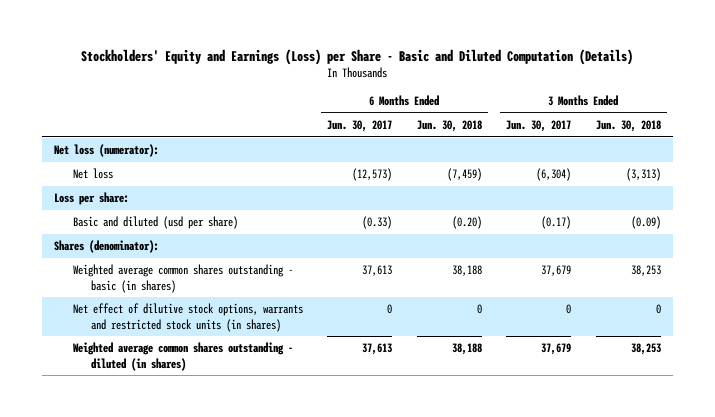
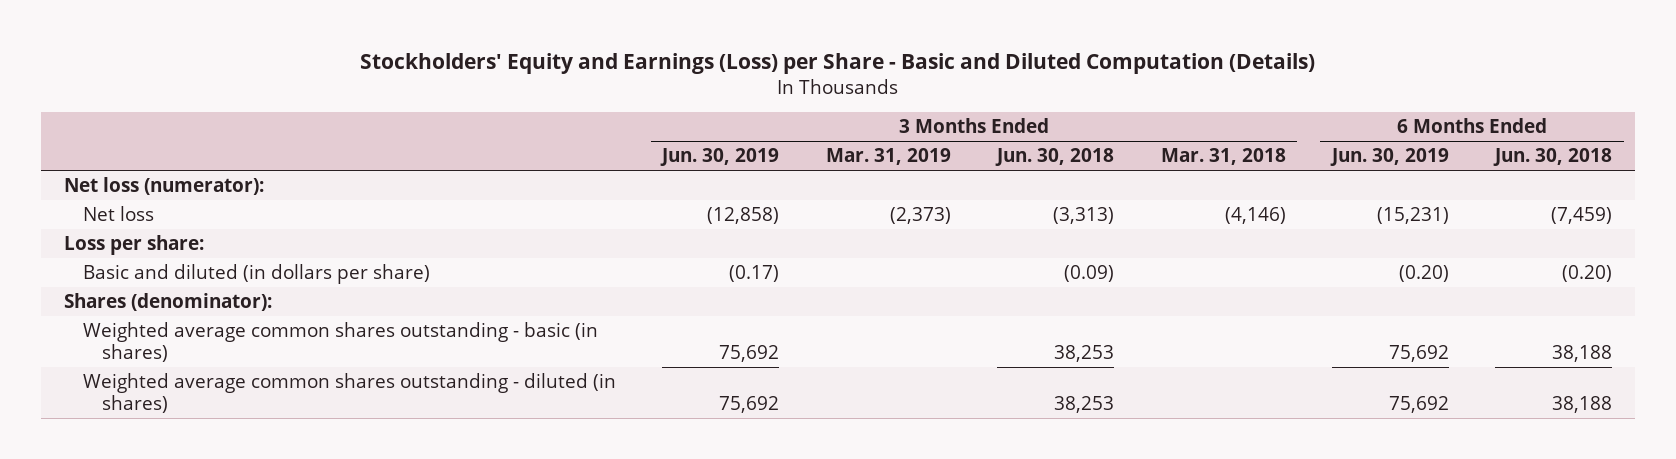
[327,119,393,132] Jun. 30, 2017 -> none
[506,119,572,132] Jun. 30, 2017 -> none
none -> [660,148,780,167] Jun. 30, 2019
none -> [825,148,951,166] Mar. 31, 2019
none -> [1160,148,1286,166] Mar. 31, 2018
none -> [1329,148,1449,167] Jun. 30, 2019
[72,216,238,230] Basic and diluted (usd per share) -> [82,263,430,284] Basic and diluted (in dollars per share)
[72,303,303,332] Net effect of dilutive stock options, warrants and restricted stock units (in shares) -> none

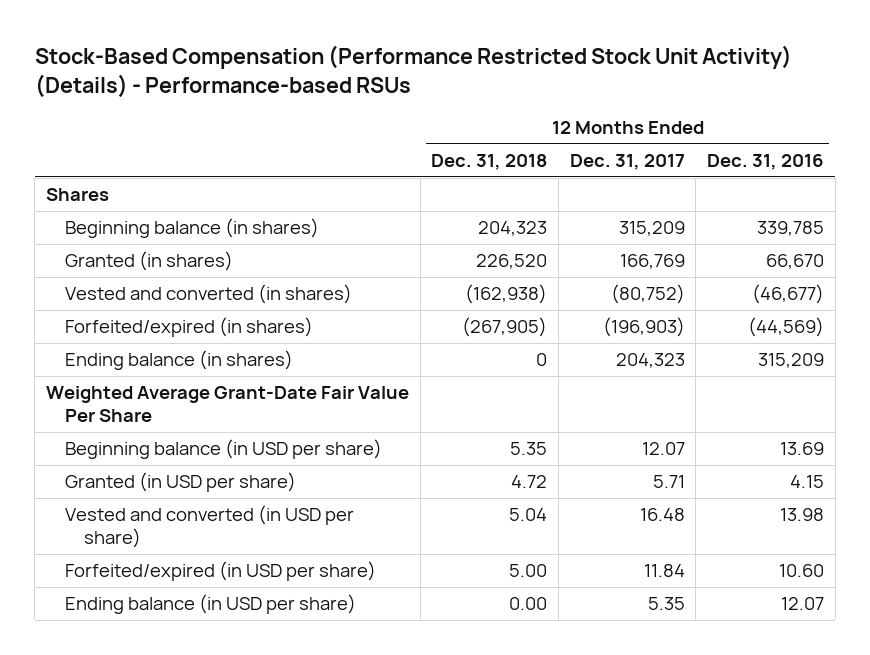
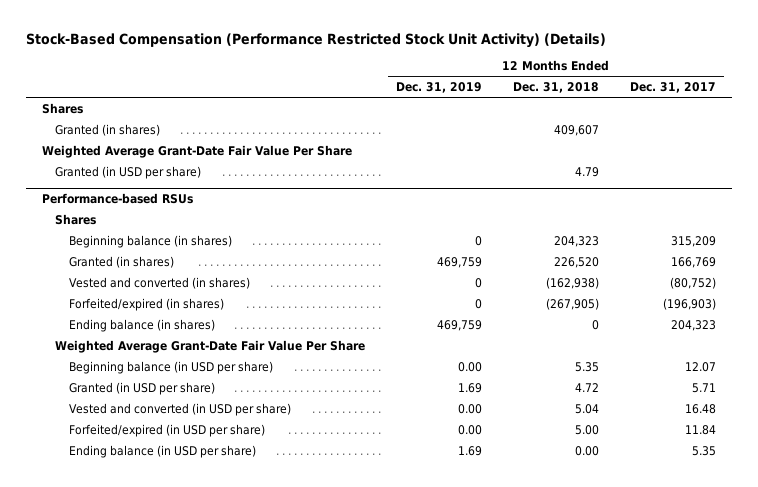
[34,44,792,98] Stock-Based Compensation (Performance Restricted Stock Unit Activity) (Details) - Performance-based RSUs -> [26,33,607,49] Stock-Based Compensation (Performance Restricted Stock Unit Activity) (Details)
[706,154,824,171] Dec. 31, 2016 -> none
none -> [396,82,483,94] Dec. 31, 2019
none -> [55,123,161,136] Granted (in shares)
none -> [41,144,352,158] Weighted Average Grant-Date Fair Value Per Share
none -> [55,165,202,179] Granted (in USD per share)
none -> [41,193,193,205] Performance-based RSUs
none -> [55,213,97,225] Shares

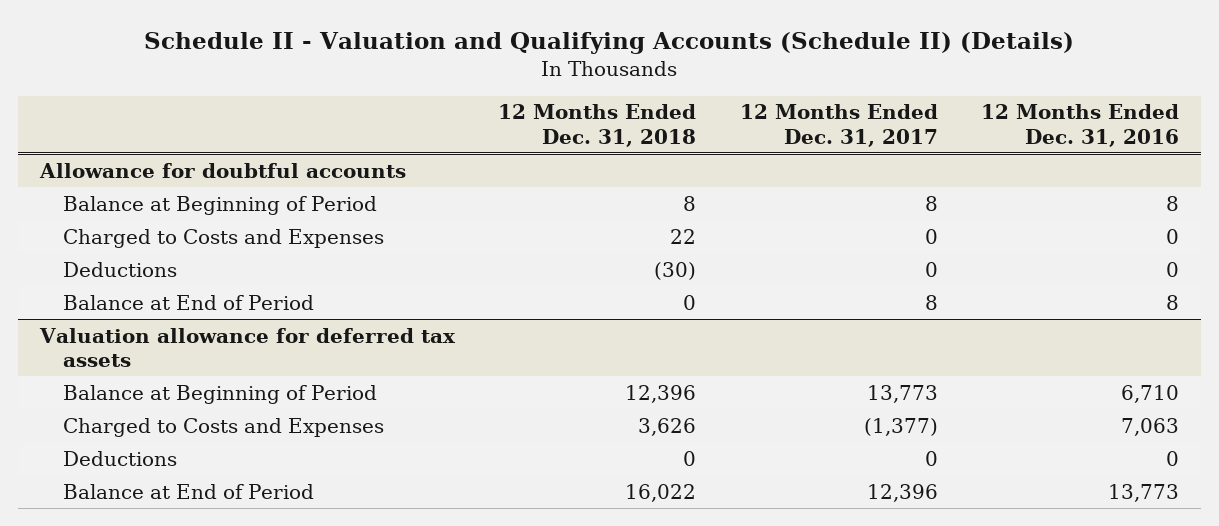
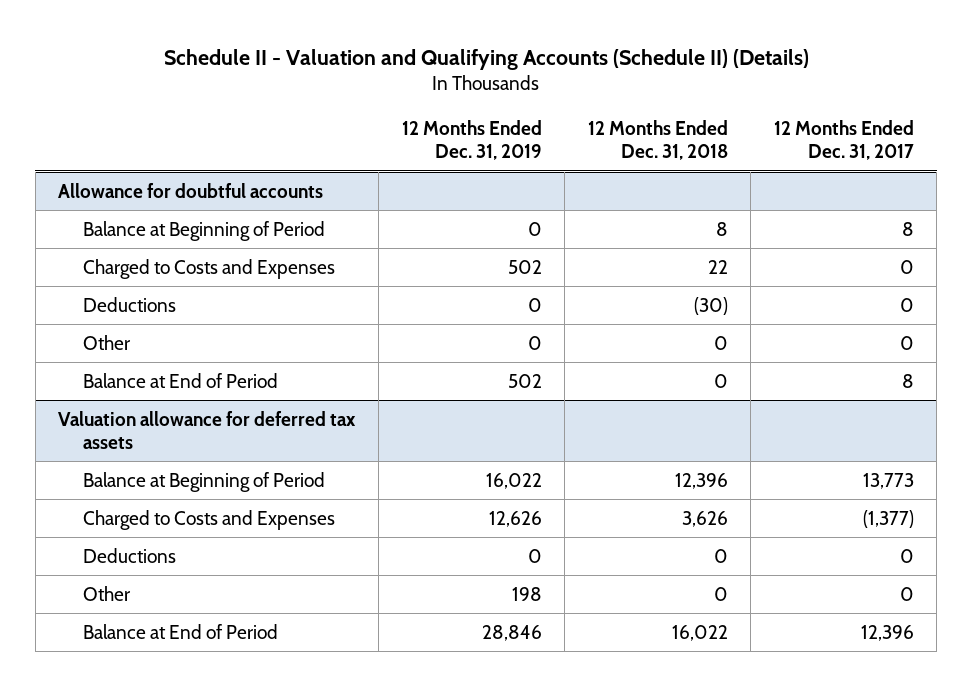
[981,104,1180,147] 12 Months Ended Dec. 31, 2016 -> none
none -> [401,119,542,161] 12 Months Ended Dec. 31, 2019
none -> [82,334,131,350] Other
none -> [82,585,131,601] Other

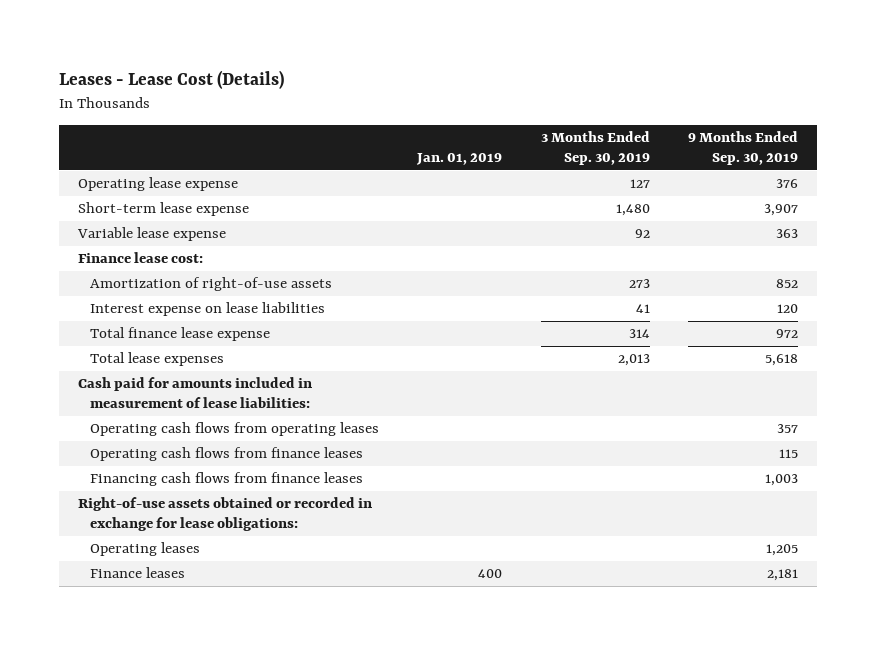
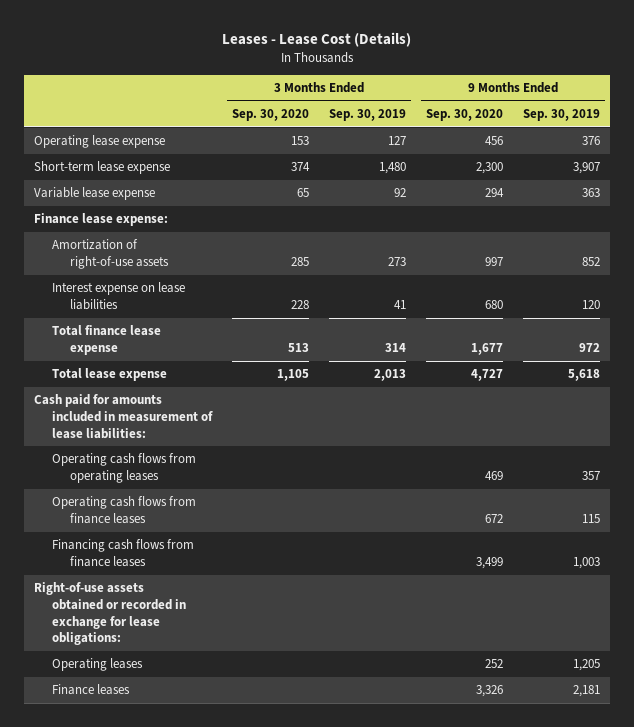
[416,153,503,166] Jan. 01, 2019 -> none
none -> [231,109,309,122] Sep. 30, 2020
none -> [426,109,504,122] Sep. 30, 2020
[77,252,203,264] Finance lease cost: -> [33,213,168,227] Finance lease expense:
[89,352,224,367] Total lease expenses -> [51,368,167,382] Total lease expense

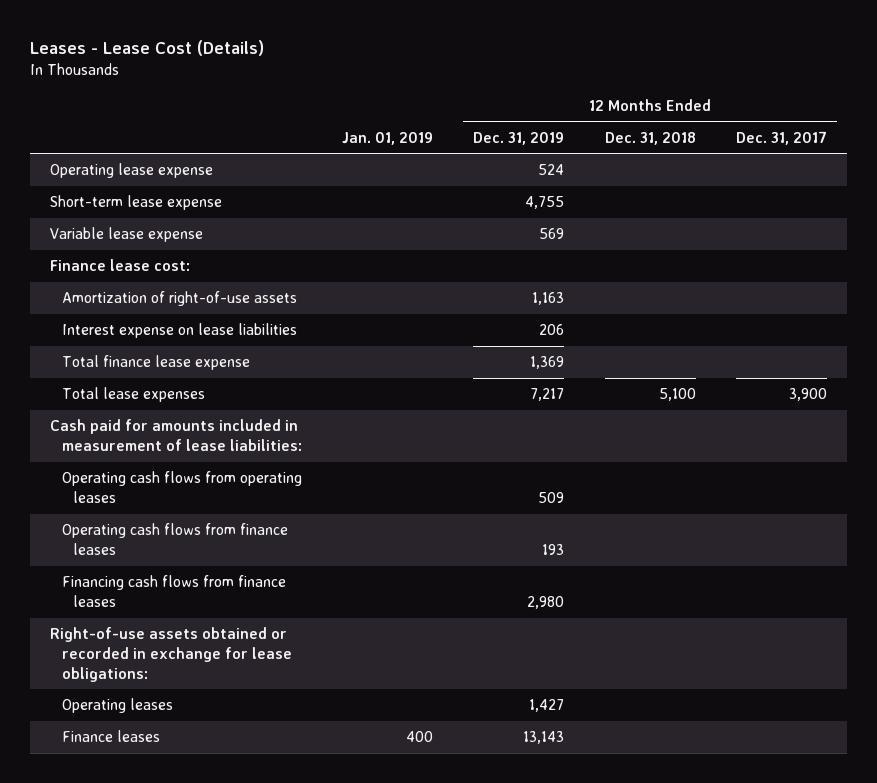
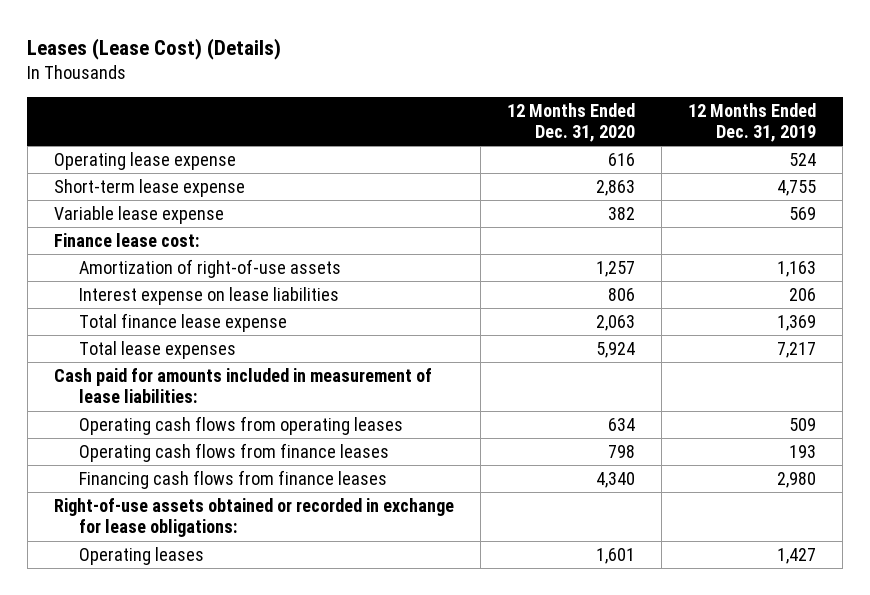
[30,39,265,56] Leases - Lease Cost (Details) -> [27,37,282,60] Leases (Lease Cost) (Details)
[341,131,433,145] Jan. 01, 2019 -> none
[604,131,696,145] Dec. 31, 2018 -> none
[735,130,827,145] Dec. 31, 2017 -> none
none -> [507,102,636,143] 12 Months Ended Dec. 31, 2020
[61,730,160,743] Finance leases -> none

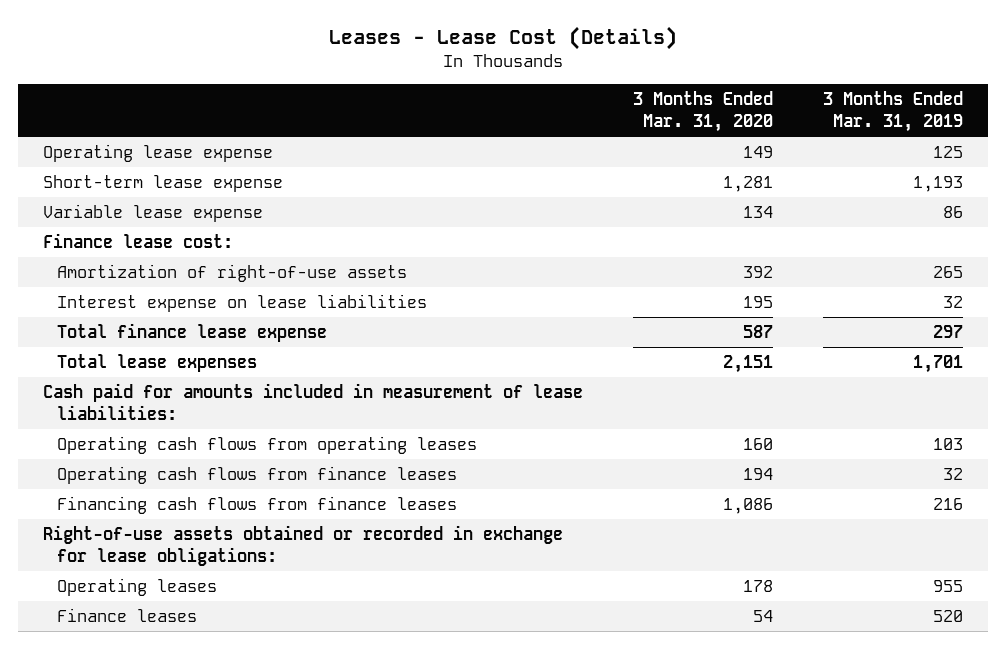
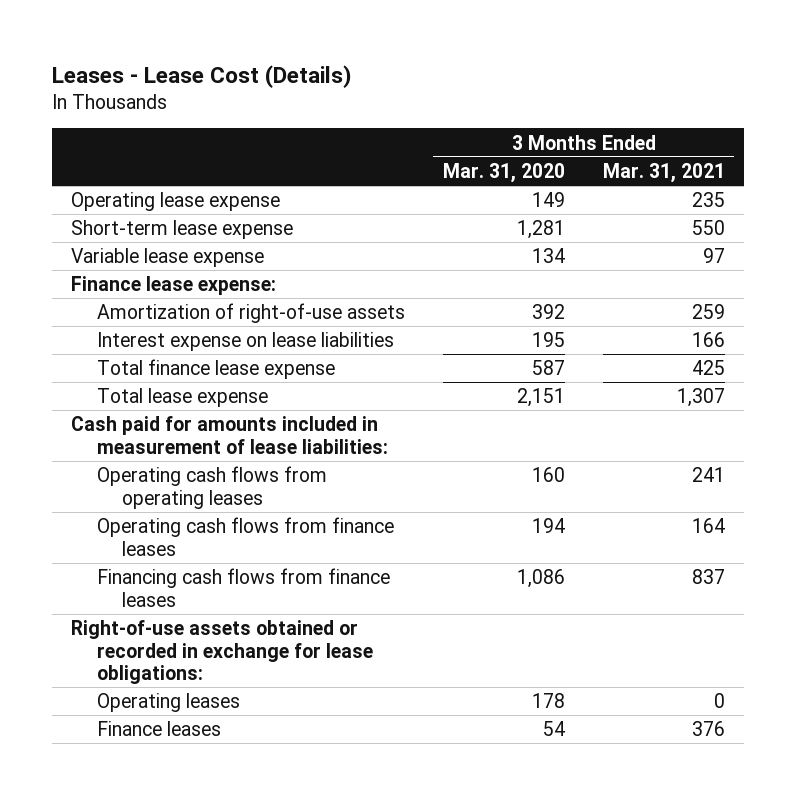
[823,91,964,133] 3 Months Ended Mar. 31, 2019 -> none
none -> [602,162,725,183] Mar. 31, 2021
[43,233,234,249] Finance lease cost: -> [71,276,277,296] Finance lease expense:
[57,354,258,373] Total lease expenses -> [96,388,268,408] Total lease expense

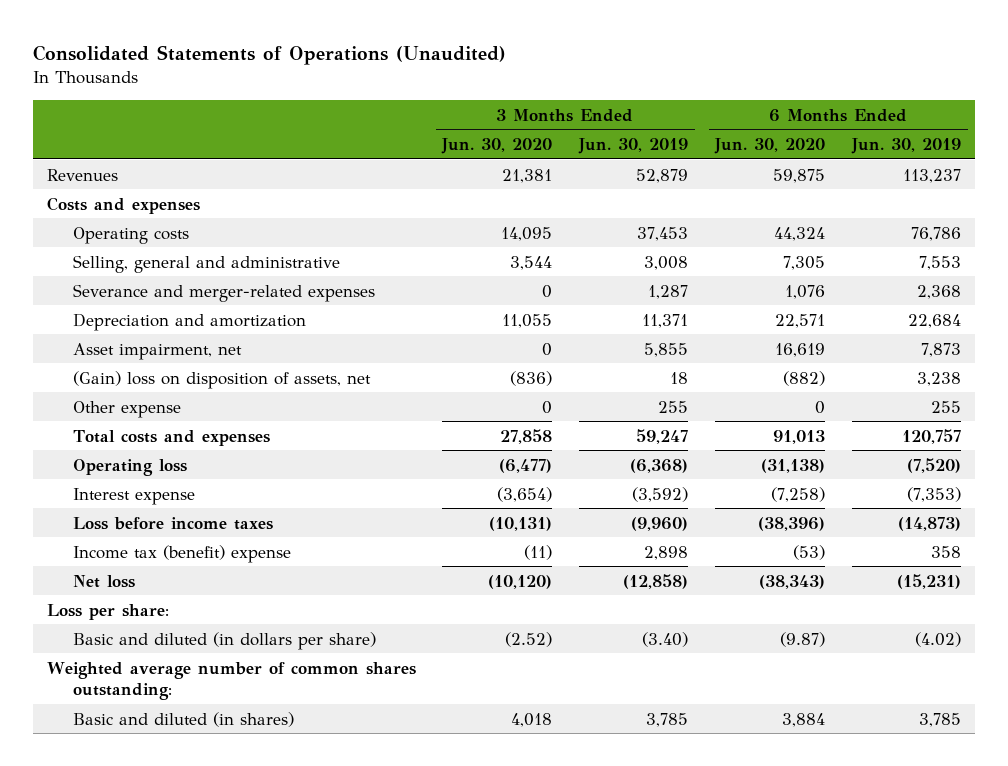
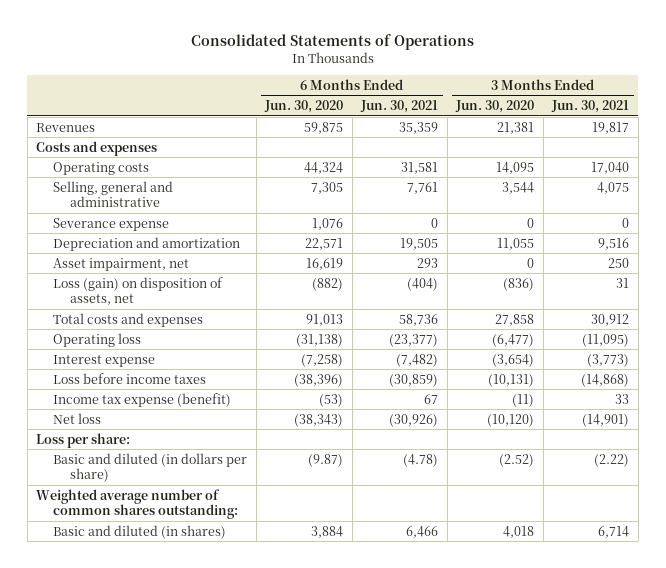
[33,44,507,65] Consolidated Statements of Operations (Unaudited) -> [190,34,474,51] Consolidated Statements of Operations
[578,138,689,155] Jun. 30, 2019 -> none
[851,138,962,155] Jun. 30, 2019 -> none
none -> [360,100,439,114] Jun. 30, 2021
none -> [551,100,630,114] Jun. 30, 2021
[72,283,375,302] Severance and merger-related expenses -> [53,217,170,231] Severance expense
[72,400,181,418] Other expense -> none
[72,370,371,389] (Gain) loss on disposition of assets, net -> [53,276,224,306] Loss (gain) on disposition of assets, net
[72,544,291,563] Income tax (benefit) expense -> [53,392,232,407] Income tax expense (benefit)

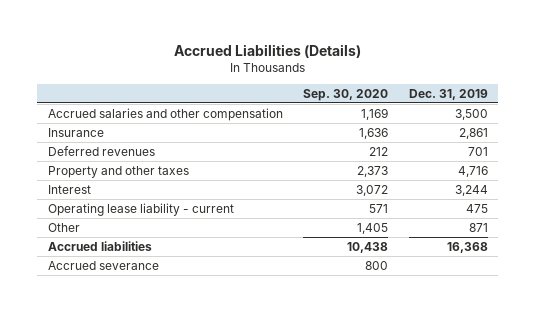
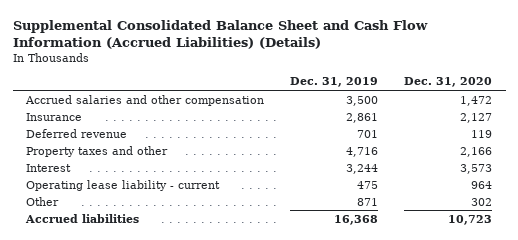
[173,44,361,59] Accrued Liabilities (Details) -> [12,19,428,49] Supplemental Consolidated Balance Sheet and Cash Flow Information (Accrued Liabilities) (Details)
[303,89,389,102] Sep. 30, 2020 -> none
none -> [404,77,493,88] Dec. 31, 2020
[47,145,155,156] Deferred revenues -> [25,128,127,138] Deferred revenue
[47,165,189,178] Property and other taxes -> [25,145,168,157] Property taxes and other
[47,260,159,270] Accrued severance -> none

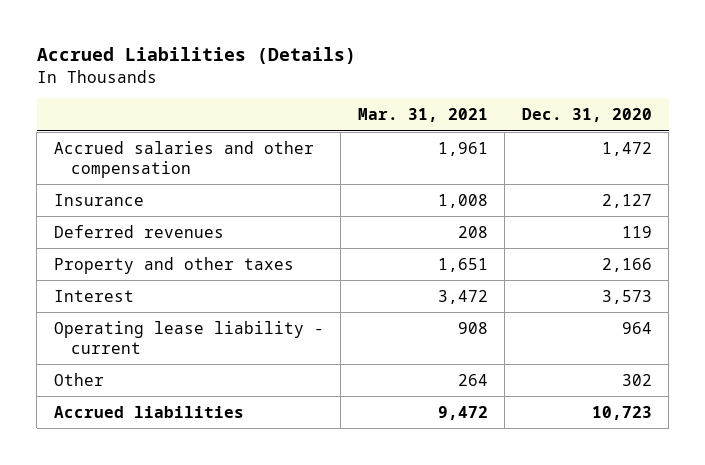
[12,19,428,49] Supplemental Consolidated Balance Sheet and Cash Flow Information (Accrued Liabilities) (Details) -> [36,47,356,65] Accrued Liabilities (Details)
[290,77,379,88] Dec. 31, 2019 -> none
none -> [357,108,488,123] Mar. 31, 2021
[25,128,127,138] Deferred revenue -> [53,224,224,238] Deferred revenues
[25,145,168,157] Property taxes and other -> [53,256,294,274] Property and other taxes

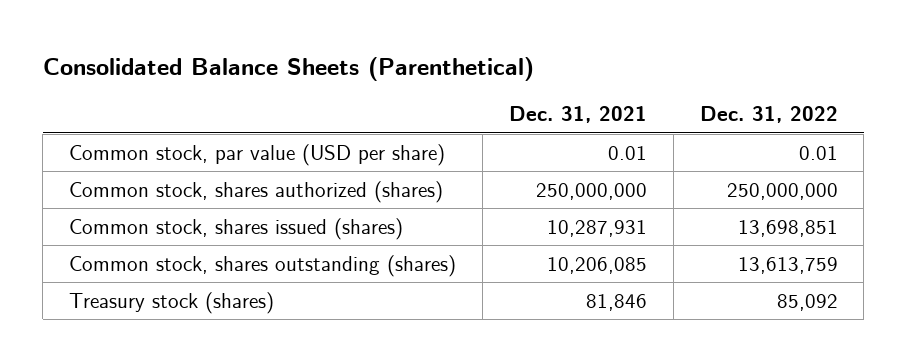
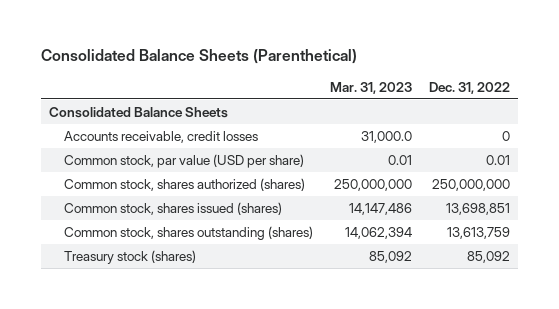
[508,106,647,124] Dec. 31, 2021 -> none
none -> [329,81,412,94] Mar. 31, 2023
none -> [49,107,229,119] Consolidated Balance Sheets
none -> [63,131,258,144] Accounts receivable, credit losses

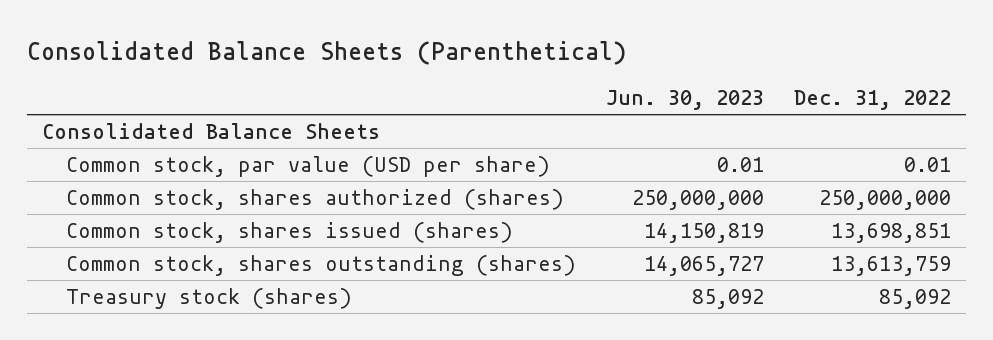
[329,81,412,94] Mar. 31, 2023 -> none
none -> [606,90,765,111] Jun. 30, 2023
[63,131,258,144] Accounts receivable, credit losses -> none

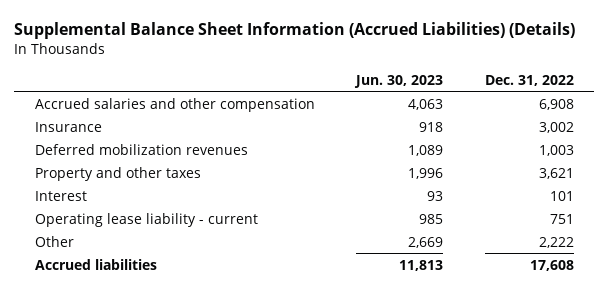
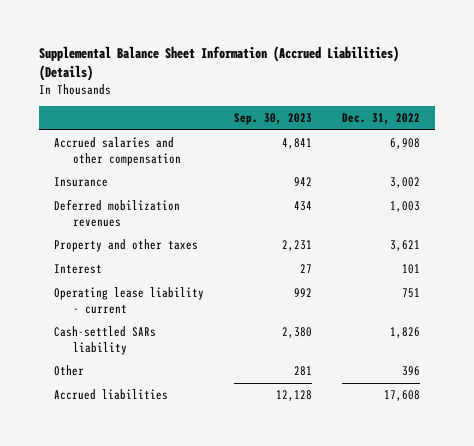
[354,74,444,88] Jun. 30, 2023 -> none
none -> [233,113,312,126] Sep. 30, 2023
none -> [53,326,156,355] Cash-settled SARs liability
[538,236,574,248] 2,222 -> [402,366,421,377] 396

